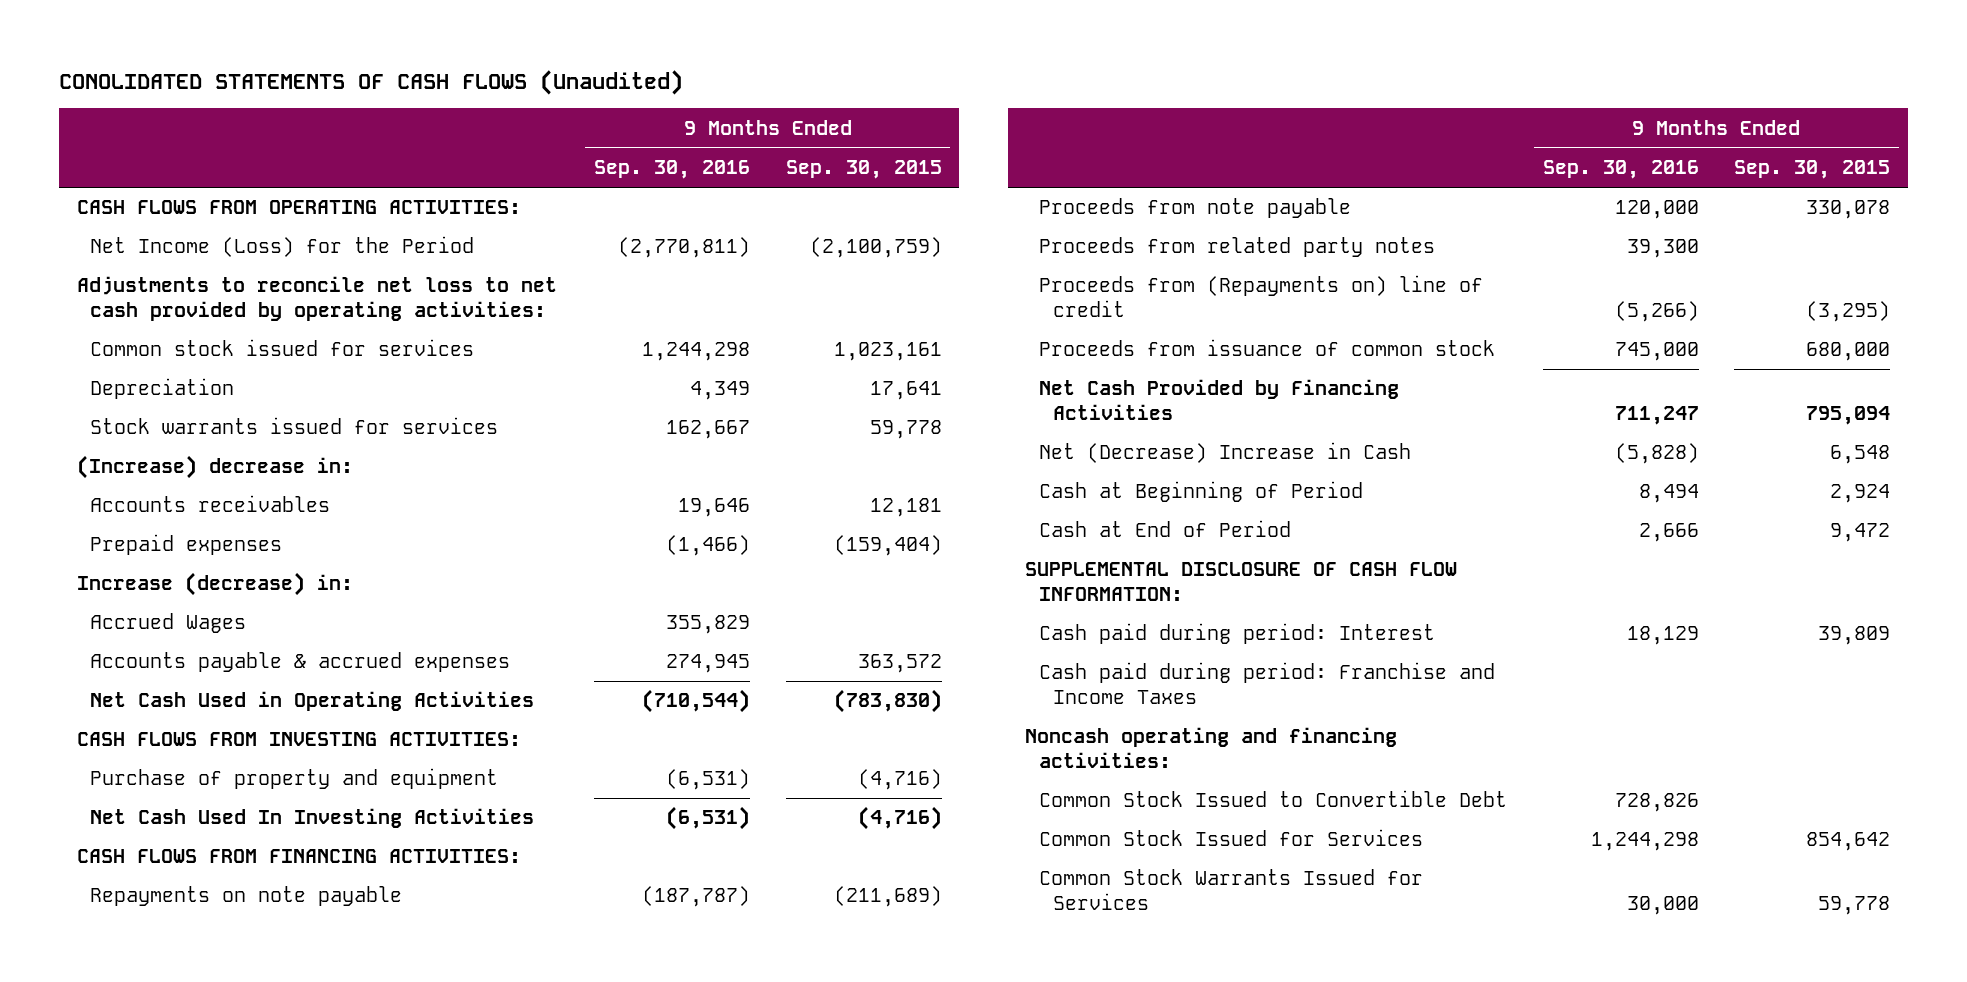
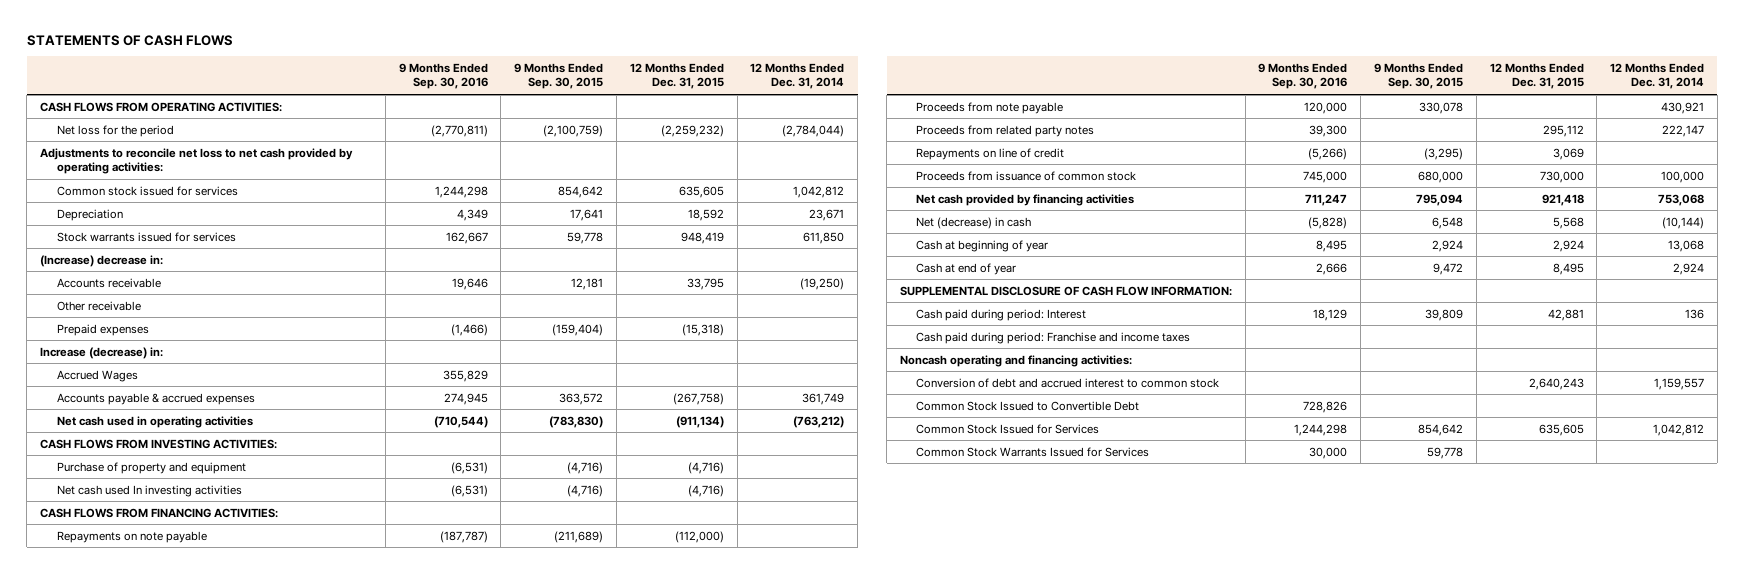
[58,69,683,95] CONOLIDATED STATEMENTS OF CASH FLOWS (Unaudited) -> [26,34,233,46] STATEMENTS OF CASH FLOWS
none -> [629,62,724,90] 12 Months Ended Dec. 31, 2015
none -> [750,62,845,90] 12 Months Ended Dec. 31, 2014
[90,236,475,258] Net Income (Loss) for the Period -> [56,124,174,137] Net loss for the period
[833,342,942,362] 1,023,161 -> [558,185,604,198] 854,642
[90,495,331,513] Accounts receivables -> [56,277,161,288] Accounts receivable
none -> [56,300,141,311] Other receivable
[90,691,535,712] Net Cash Used in Operating Activities -> [56,415,253,428] Net cash used in operating activities
[90,808,535,829] Net Cash Used In Investing Activities -> [56,484,242,497] Net cash used In investing activities
[1039,275,1484,317] Proceeds from (Repayments on) line of credit -> [916,147,1065,160] Repayments on line of credit
[1039,379,1400,420] Net Cash Provided by Financing Activities -> [916,193,1135,206] Net cash provided by financing activities
[1039,442,1412,464] Net (Decrease) Increase in Cash -> [916,216,1032,229] Net (decrease) in cash
[1039,481,1364,503] Cash at Beginning of Period -> [916,239,1049,252] Cash at beginning of year
[1638,484,1699,504] 8,494 -> [1316,239,1348,252] 8,495
[1039,520,1292,538] Cash at End of Period -> [916,262,1017,275] Cash at end of year
[1039,662,1496,704] Cash paid during period: Franchise and Income Taxes -> [916,331,1191,344] Cash paid during period: Franchise and income taxes
none -> [916,377,1220,388] Conversion of debt and accrued interest to common stock

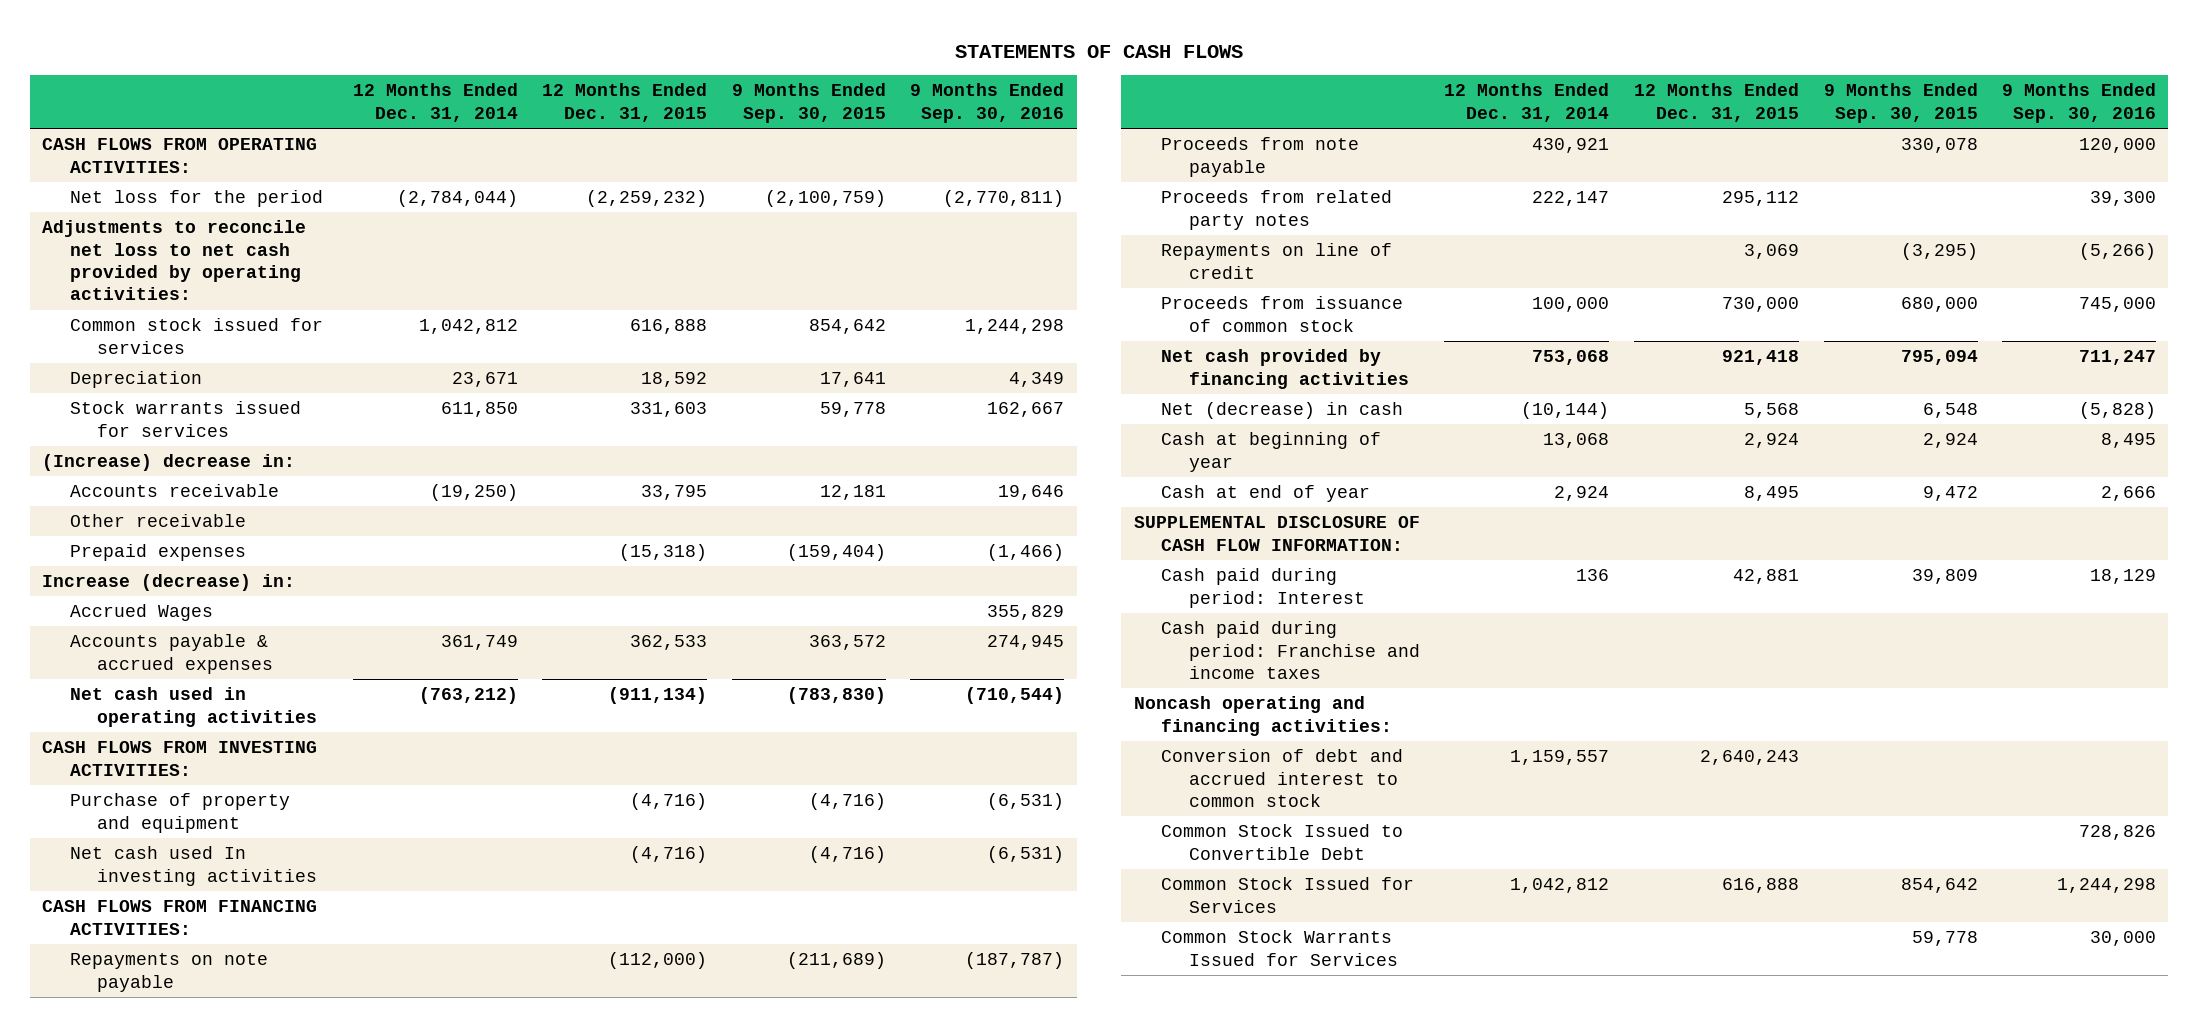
[678,185,724,198] 635,605 -> [630,319,708,335] 616,888
[680,231,724,244] 948,419 -> [630,402,708,418] 331,603
[672,392,724,405] (267,758) -> [630,635,708,651] 362,533
[1538,423,1584,436] 635,605 -> [1722,878,1800,894] 616,888

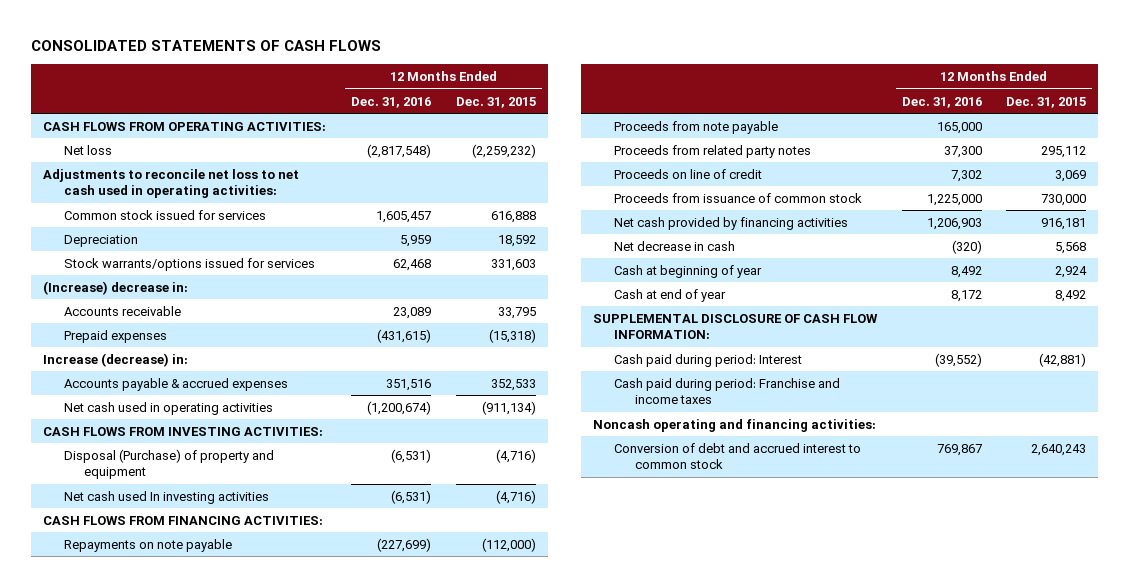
[955,44,1244,58] STATEMENTS OF CASH FLOWS -> [30,40,381,52] CONSOLIDATED STATEMENTS OF CASH FLOWS
[352,83,518,122] 12 Months Ended Dec. 31, 2014 -> none
[731,83,886,123] 9 Months Ended Sep. 30, 2015 -> none
[910,83,1065,123] 9 Months Ended Sep. 30, 2016 -> none
none -> [351,96,432,108] Dec. 31, 2016
[69,190,323,208] Net loss for the period -> [63,144,112,155] Net loss
[42,220,307,301] Adjustments to reconcile net loss to net cash provided by operating activities: -> [42,168,299,199] Adjustments to reconcile net loss to net cash used in operating activities:
[69,401,301,437] Stock warrants issued for services -> [63,257,315,271] Stock warrants/options issued for services
[69,514,246,528] Other receivable -> none
[69,604,213,622] Accrued Wages -> none
[630,635,708,651] 362,533 -> [490,378,536,391] 352,533
[69,793,290,833] Purchase of property and equipment -> [63,448,274,480] Disposal (Purchase) of property and equipment
[1161,243,1393,279] Repayments on line of credit -> [613,168,762,179] Proceeds on line of credit
[1722,350,1800,366] 921,418 -> [1041,217,1087,230] 916,181
[1161,402,1404,420] Net (decrease) in cash -> [613,240,735,251] Net decrease in cash
[1744,486,1800,502] 8,495 -> [1055,289,1087,302] 8,492
[1733,569,1800,585] 42,881 -> [1039,352,1087,367] (42,881)
[1161,824,1404,860] Common Stock Issued to Convertible Debt -> none
[1161,877,1415,913] Common Stock Issued for Services -> none
[1161,930,1398,966] Common Stock Warrants Issued for Services -> none

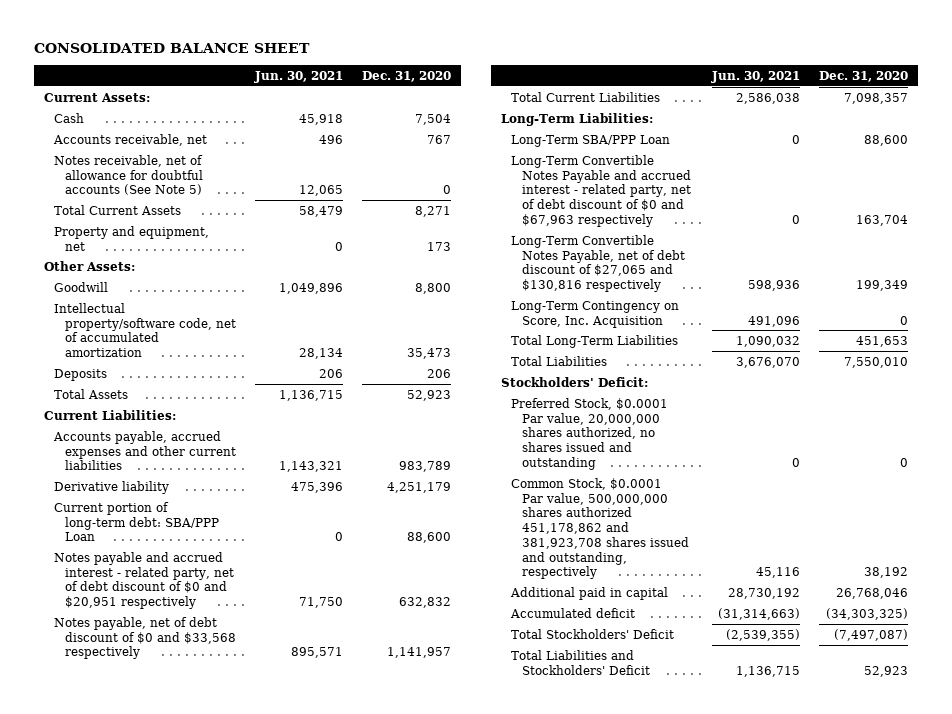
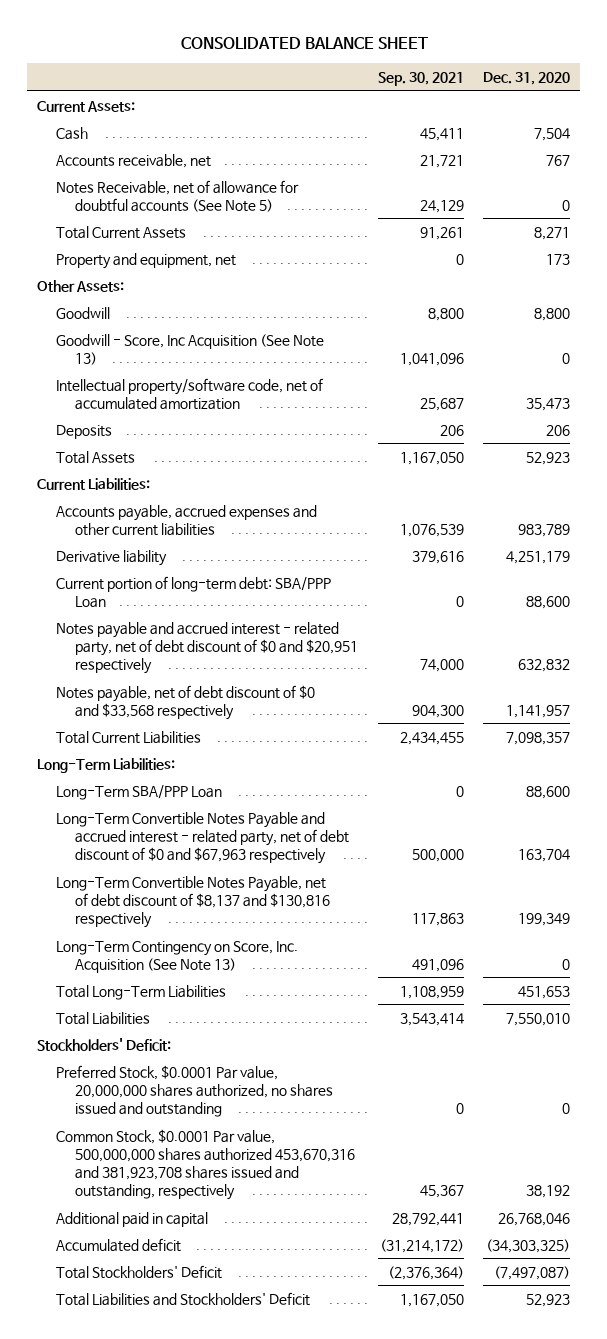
[253,70,343,83] Jun. 30, 2021 -> none
none -> [377,71,464,86] Sep. 30, 2021
[54,154,204,196] Notes receivable, net of allowance for doubtful accounts (See Note 5) -> [56,179,300,212] Notes Receivable, net of allowance for doubtful accounts (See Note 5)
none -> [56,333,325,365] Goodwill - Score, Inc Acquisition (See Note 13)
[511,234,685,293] Long-Term Convertible Notes Payable, net of debt discount of $27,065 and $130,816 respectively -> [56,875,331,928] Long-Term Convertible Notes Payable, net of debt discount of $8,137 and $130,816 respectively
[511,300,680,328] Long-Term Contingency on Score, Inc. Acquisition -> [56,940,299,973] Long-Term Contingency on Score, Inc. Acquisition (See Note 13)
[511,477,689,580] Common Stock, $0.0001 Par value, 500,000,000 shares authorized 451,178,862 and 381,923,708 shares issued and outstanding, respectively -> [56,1128,356,1200] Common Stock, $0.0001 Par value, 500,000,000 shares authorized 453,670,316 and 381,923,708 shares issued and outstanding, respectively

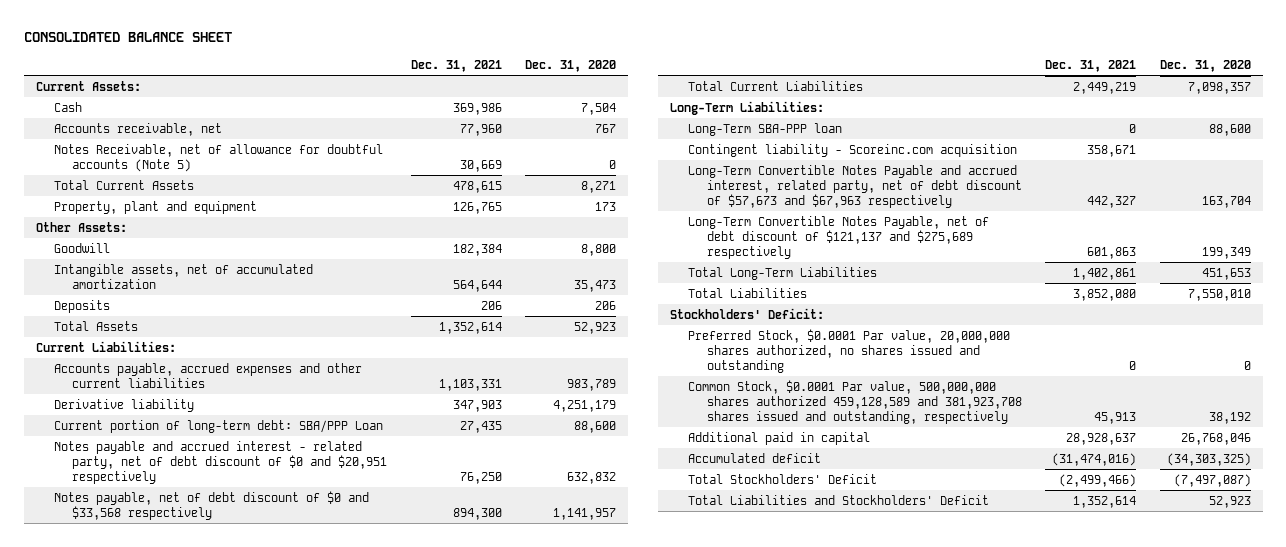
[377,71,464,86] Sep. 30, 2021 -> none
none -> [410,60,502,73] Dec. 31, 2021
[56,179,300,212] Notes Receivable, net of allowance for doubtful accounts (See Note 5) -> [53,143,383,172] Notes Receivable, net of allowance for doubtful accounts (Note 5)
[56,252,237,269] Property and equipment, net -> [53,200,257,214] Property, plant and equipment
[56,333,325,365] Goodwill - Score, Inc Acquisition (See Note 13) -> none
[56,377,324,410] Intellectual property/software code, net of accumulated amortization -> [53,263,313,289] Intangible assets, net of accumulated amortization
[56,940,299,973] Long-Term Contingency on Score, Inc. Acquisition (See Note 13) -> none
[56,784,223,800] Long-Term SBA/PPP Loan -> [688,122,843,136] Long-Term SBA-PPP loan
none -> [688,143,1018,157] Contingent liability - Scoreinc.com acquisition
[56,811,350,864] Long-Term Convertible Notes Payable and accrued interest - related party, net of debt discount of $0 and $67,963 respectively -> [688,164,1022,208] Long-Term Convertible Notes Payable and accrued interest, related party, net of debt discount of $57,673 and $67,963 respectively
[56,875,331,928] Long-Term Convertible Notes Payable, net of debt discount of $8,137 and $130,816 respectively -> [688,215,990,259] Long-Term Convertible Notes Payable, net of debt discount of $121,137 and $275,689 respectively
[56,1128,356,1200] Common Stock, $0.0001 Par value, 500,000,000 shares authorized 453,670,316 and 381,923,708 shares issued and outstanding, respectively -> [688,379,1022,424] Common Stock, $0.0001 Par value, 500,000,000 shares authorized 459,128,589 and 381,923,708 shares issued and outstanding, respectively

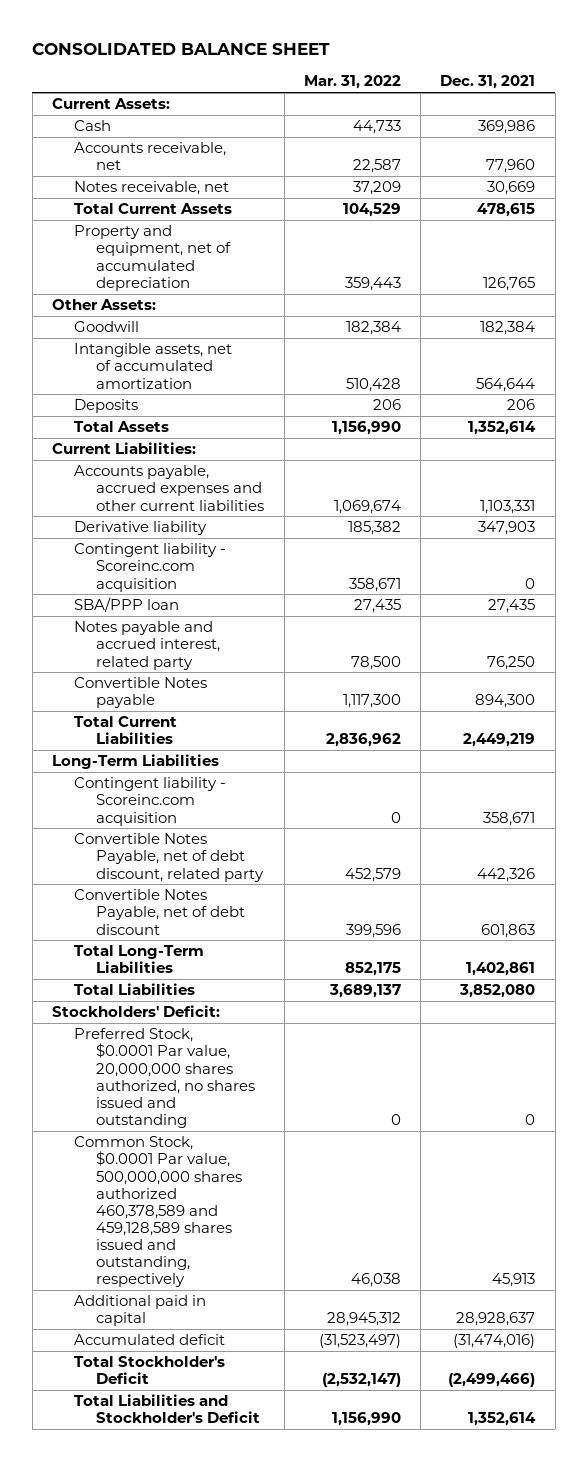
[525,60,617,73] Dec. 31, 2020 -> none
none -> [303,75,401,90] Mar. 31, 2022
[53,143,383,172] Notes Receivable, net of allowance for doubtful accounts (Note 5) -> [74,181,230,196] Notes receivable, net
[53,200,257,214] Property, plant and equipment -> [74,225,232,291] Property and equipment, net of accumulated depreciation
none -> [74,543,227,592] Contingent liability - Scoreinc.com acquisition
[53,419,383,433] Current portion of long-term debt: SBA/PPP Loan -> [74,597,180,613] SBA/PPP loan
[53,440,388,484] Notes payable and accrued interest - related party, net of debt discount of $0 and $20,951 respectively -> [74,621,221,670] Notes payable and accrued interest, related party
[53,490,369,520] Notes payable, net of debt discount of $0 and $33,568 respectively -> [74,677,208,709] Convertible Notes payable
[688,122,843,136] Long-Term SBA-PPP loan -> none
[669,100,824,115] Long-Term Liabilities: -> [51,754,219,770] Long-Term Liabilities
[688,164,1022,208] Long-Term Convertible Notes Payable and accrued interest, related party, net of debt discount of $57,673 and $67,963 respectively -> [74,833,265,882] Convertible Notes Payable, net of debt discount, related party
[1087,195,1137,208] 442,327 -> [477,867,536,882] 442,326
[688,215,990,259] Long-Term Convertible Notes Payable, net of debt discount of $121,137 and $275,689 respectively -> [74,889,246,935] Convertible Notes Payable, net of debt discount
[688,379,1022,424] Common Stock, $0.0001 Par value, 500,000,000 shares authorized 459,128,589 and 381,923,708 shares issued and outstanding, respectively -> [74,1136,243,1288] Common Stock, $0.0001 Par value, 500,000,000 shares authorized 460,378,589 and 459,128,589 shares issued and outstanding, respectively
[688,473,878,484] Total Stockholders' Deficit -> [74,1356,226,1385] Total Stockholder's Deficit
[688,494,990,505] Total Liabilities and Stockholders' Deficit -> [74,1394,261,1424] Total Liabilities and Stockholder's Deficit

